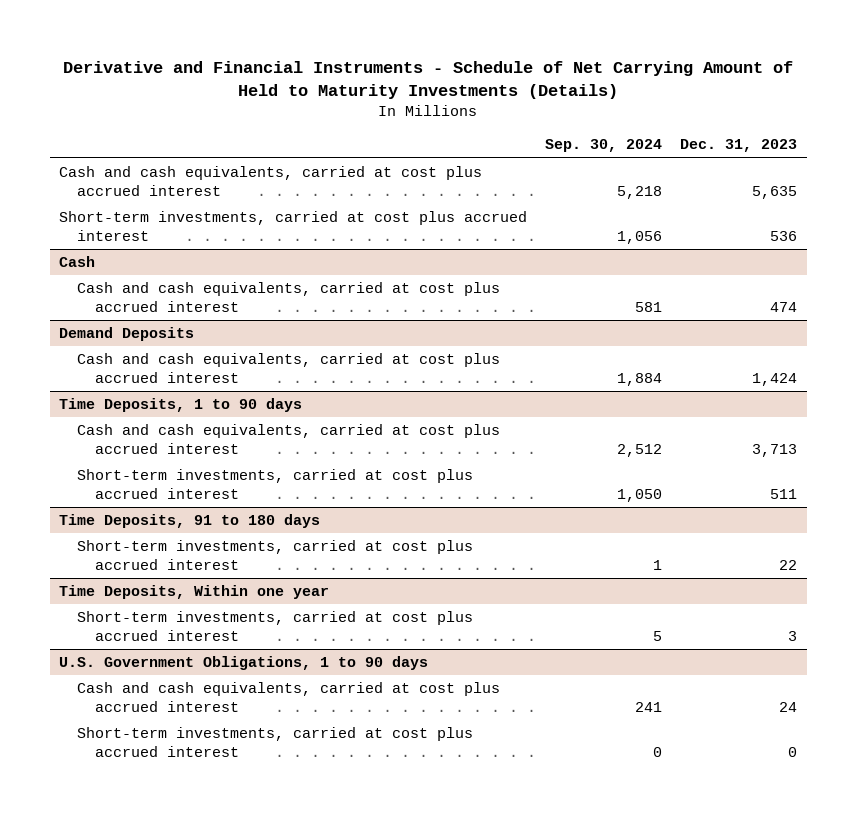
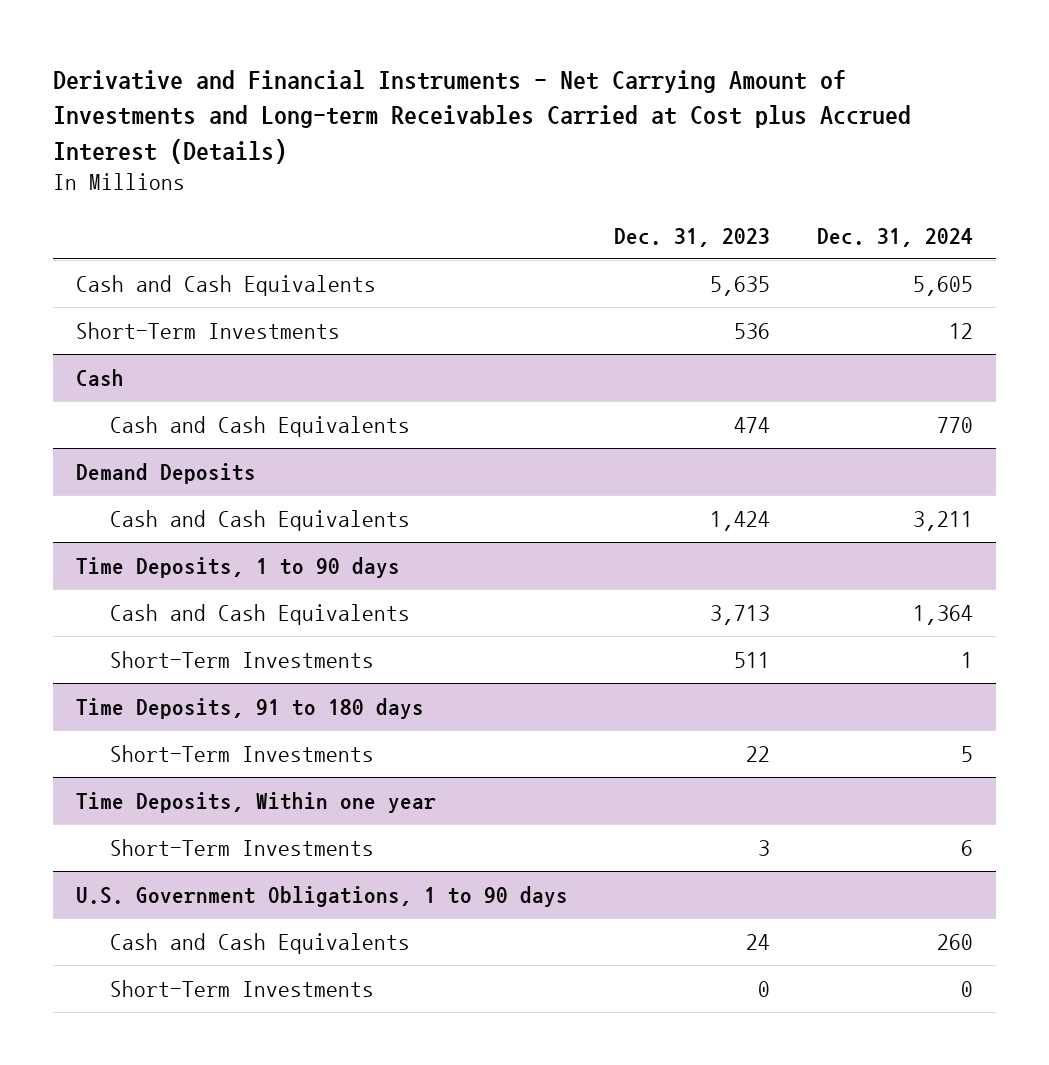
[63,61,794,100] Derivative and Financial Instruments - Schedule of Net Carrying Amount of Held to Maturity Investments (Details) -> [52,69,911,164] Derivative and Financial Instruments - Net Carrying Amount of Investments and Long-term Receivables Carried at Cost plus Accrued Interest (Details)
[545,139,663,153] Sep. 30, 2024 -> none
none -> [817,227,974,247] Dec. 31, 2024
[59,166,483,196] Cash and cash equivalents, carried at cost plus accrued interest -> [75,274,376,296] Cash and Cash Equivalents
[59,211,528,241] Short-term investments, carried at cost plus accrued interest -> [75,321,340,339] Short-Term Investments
[77,282,501,312] Cash and cash equivalents, carried at cost plus accrued interest -> [109,415,410,437] Cash and Cash Equivalents
[77,353,501,383] Cash and cash equivalents, carried at cost plus accrued interest -> [109,509,410,531] Cash and Cash Equivalents
[77,424,501,454] Cash and cash equivalents, carried at cost plus accrued interest -> [109,603,410,625] Cash and Cash Equivalents
[77,469,474,499] Short-term investments, carried at cost plus accrued interest -> [109,650,374,668] Short-Term Investments
[77,540,474,570] Short-term investments, carried at cost plus accrued interest -> none
none -> [109,744,374,762] Short-Term Investments
[77,611,474,641] Short-term investments, carried at cost plus accrued interest -> none
none -> [109,838,374,856] Short-Term Investments
[77,727,474,757] Short-term investments, carried at cost plus accrued interest -> none
[77,682,501,712] Cash and cash equivalents, carried at cost plus accrued interest -> [109,932,410,954] Cash and Cash Equivalents
none -> [109,979,374,997] Short-Term Investments

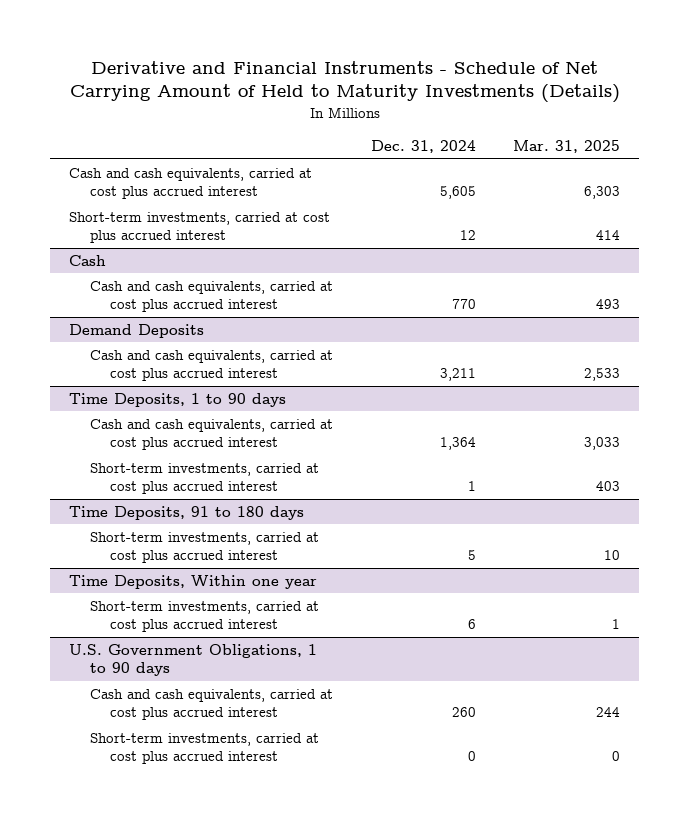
[52,69,911,164] Derivative and Financial Instruments - Net Carrying Amount of Investments and Long-term Receivables Carried at Cost plus Accrued Interest (Details) -> [69,60,620,104] Derivative and Financial Instruments - Schedule of Net Carrying Amount of Held to Maturity Investments (Details)
[614,227,771,247] Dec. 31, 2023 -> none
none -> [513,140,621,154] Mar. 31, 2025
[75,321,340,339] Short-Term Investments -> none
[75,274,376,296] Cash and Cash Equivalents -> [69,167,313,200] Cash and cash equivalents, carried at cost plus accrued interest
none -> [69,211,331,244] Short-term investments, carried at cost plus accrued interest
[109,415,410,437] Cash and Cash Equivalents -> [89,280,333,313] Cash and cash equivalents, carried at cost plus accrued interest
[109,509,410,531] Cash and Cash Equivalents -> [89,349,333,382] Cash and cash equivalents, carried at cost plus accrued interest
[109,650,374,668] Short-Term Investments -> none
[109,603,410,625] Cash and Cash Equivalents -> [89,418,333,451] Cash and cash equivalents, carried at cost plus accrued interest
none -> [89,462,319,495] Short-term investments, carried at cost plus accrued interest
[109,744,374,762] Short-Term Investments -> none
none -> [89,531,319,564] Short-term investments, carried at cost plus accrued interest
[109,838,374,856] Short-Term Investments -> none
none -> [89,600,319,633] Short-term investments, carried at cost plus accrued interest
[109,979,374,997] Short-Term Investments -> none
[109,932,410,954] Cash and Cash Equivalents -> [89,688,333,721] Cash and cash equivalents, carried at cost plus accrued interest
none -> [89,732,319,765] Short-term investments, carried at cost plus accrued interest

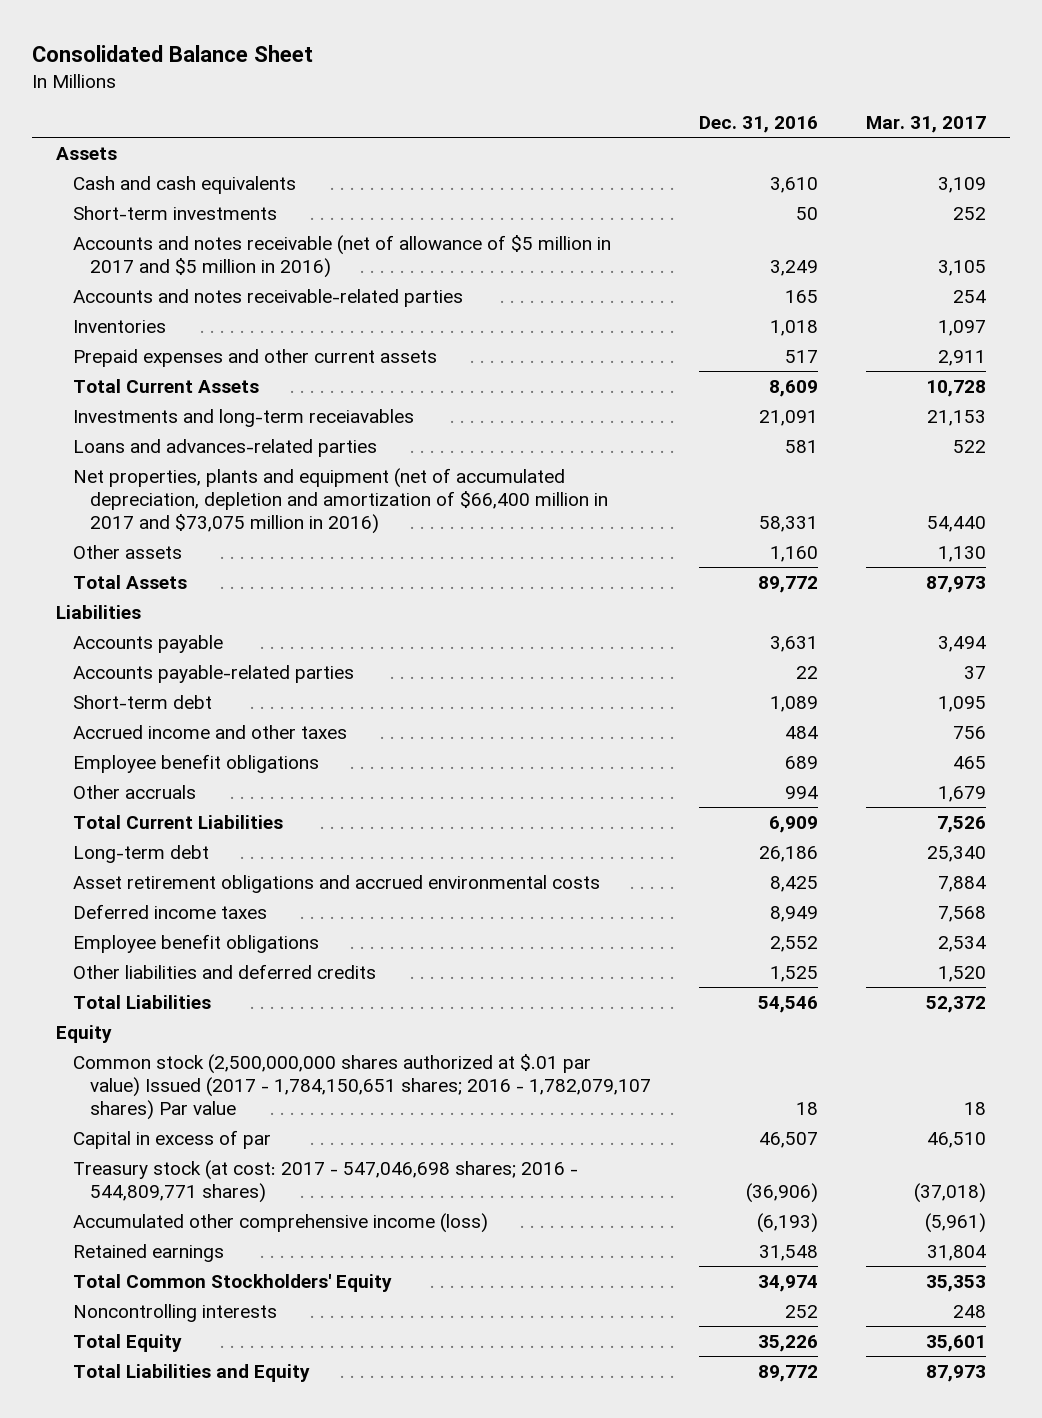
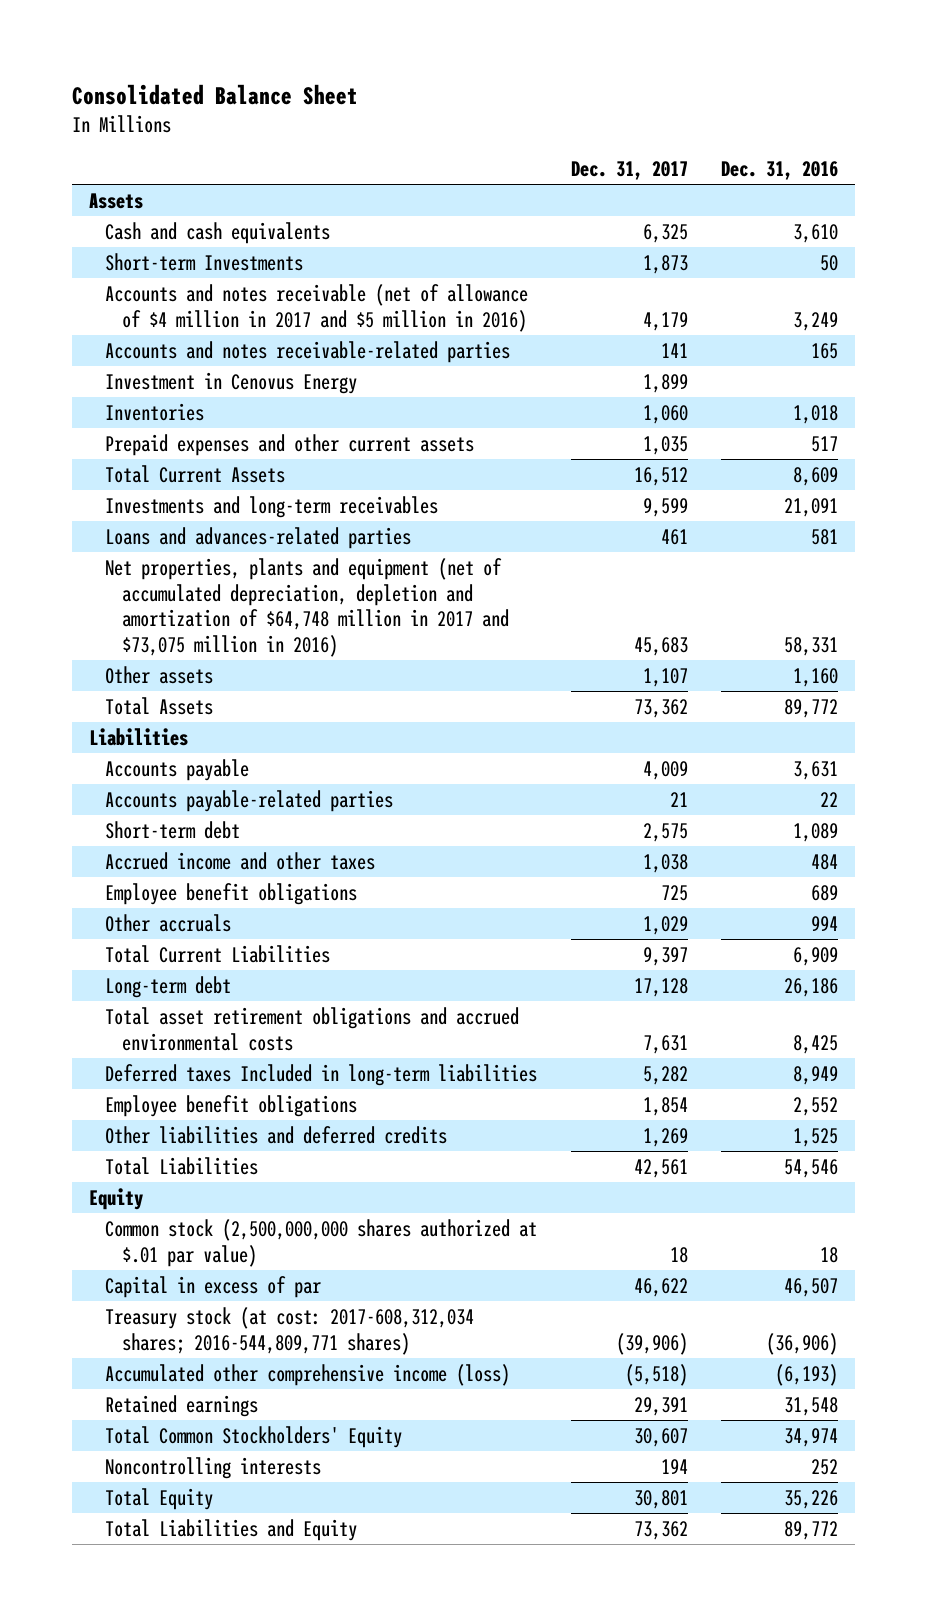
[866,115,987,133] Mar. 31, 2017 -> none
none -> [570,161,688,181] Dec. 31, 2017
[73,205,278,220] Short-term investments -> [105,252,304,271] Short-term Investments
[73,234,612,278] Accounts and notes receivable (net of allowance of $5 million in 2017 and $5 million in 2016) -> [105,283,529,332] Accounts and notes receivable (net of allowance of $4 million in 2017 and $5 million in 2016)
none -> [105,371,358,394] Investment in Cenovus Energy
[73,408,415,427] Investments and long-term receiavables -> [105,495,439,518] Investments and long-term receivables
[73,467,608,534] Net properties, plants and equipment (net of accumulated depreciation, depletion and amortization of $66,400 million in 2017 and $73,075 million in 2016) -> [105,557,509,657] Net properties, plants and equipment (net of accumulated depreciation, depletion and amortization of $64,748 million in 2017 and $73,075 million in 2016)
[73,874,601,893] Asset retirement obligations and accrued environmental costs -> [105,1006,520,1051] Total asset retirement obligations and accrued environmental costs
[73,903,268,919] Deferred income taxes -> [105,1063,538,1086] Deferred taxes Included in long-term liabilities
[73,1053,651,1120] Common stock (2,500,000,000 shares authorized at $.01 par value) Issued (2017 - 1,784,150,651 shares; 2016 - 1,782,079,107 shares) Par value -> [105,1218,538,1267] Common stock (2,500,000,000 shares authorized at $.01 par value)
[73,1159,579,1203] Treasury stock (at cost: 2017 - 547,046,698 shares; 2016 - 544,809,771 shares) -> [105,1306,475,1355] Treasury stock (at cost: 2017-608,312,034 shares; 2016-544,809,771 shares)

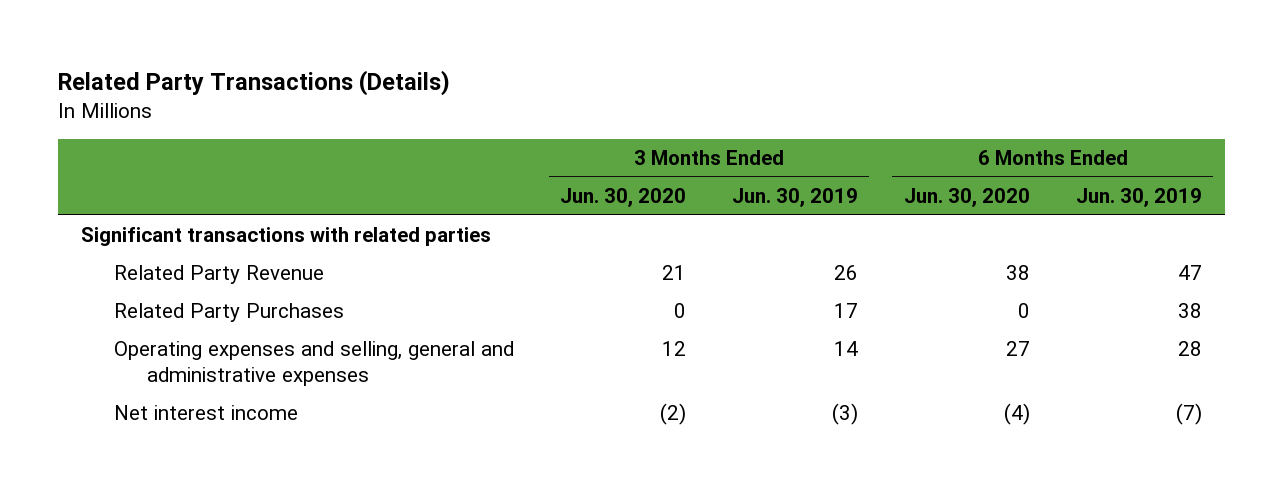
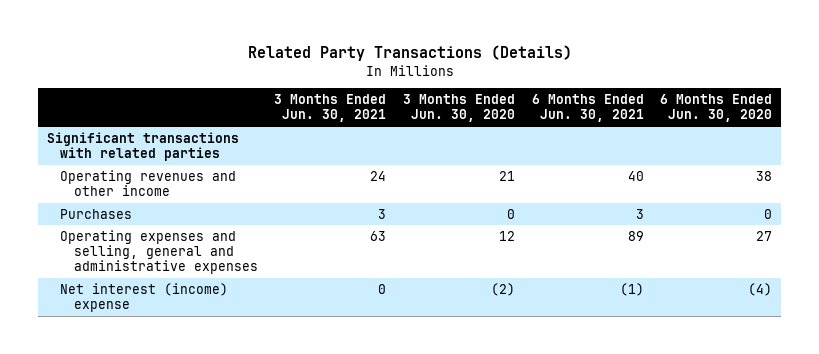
[731,188,858,208] Jun. 30, 2019 -> none
[1075,188,1202,208] Jun. 30, 2019 -> none
none -> [274,94,387,123] 3 Months Ended Jun. 30, 2021
none -> [531,94,644,123] 6 Months Ended Jun. 30, 2021
[114,265,325,285] Related Party Revenue -> [60,169,237,197] Operating revenues and other income
[114,303,345,323] Related Party Purchases -> [60,208,133,219] Purchases
[114,405,299,421] Net interest income -> [60,282,229,313] Net interest (income) expense

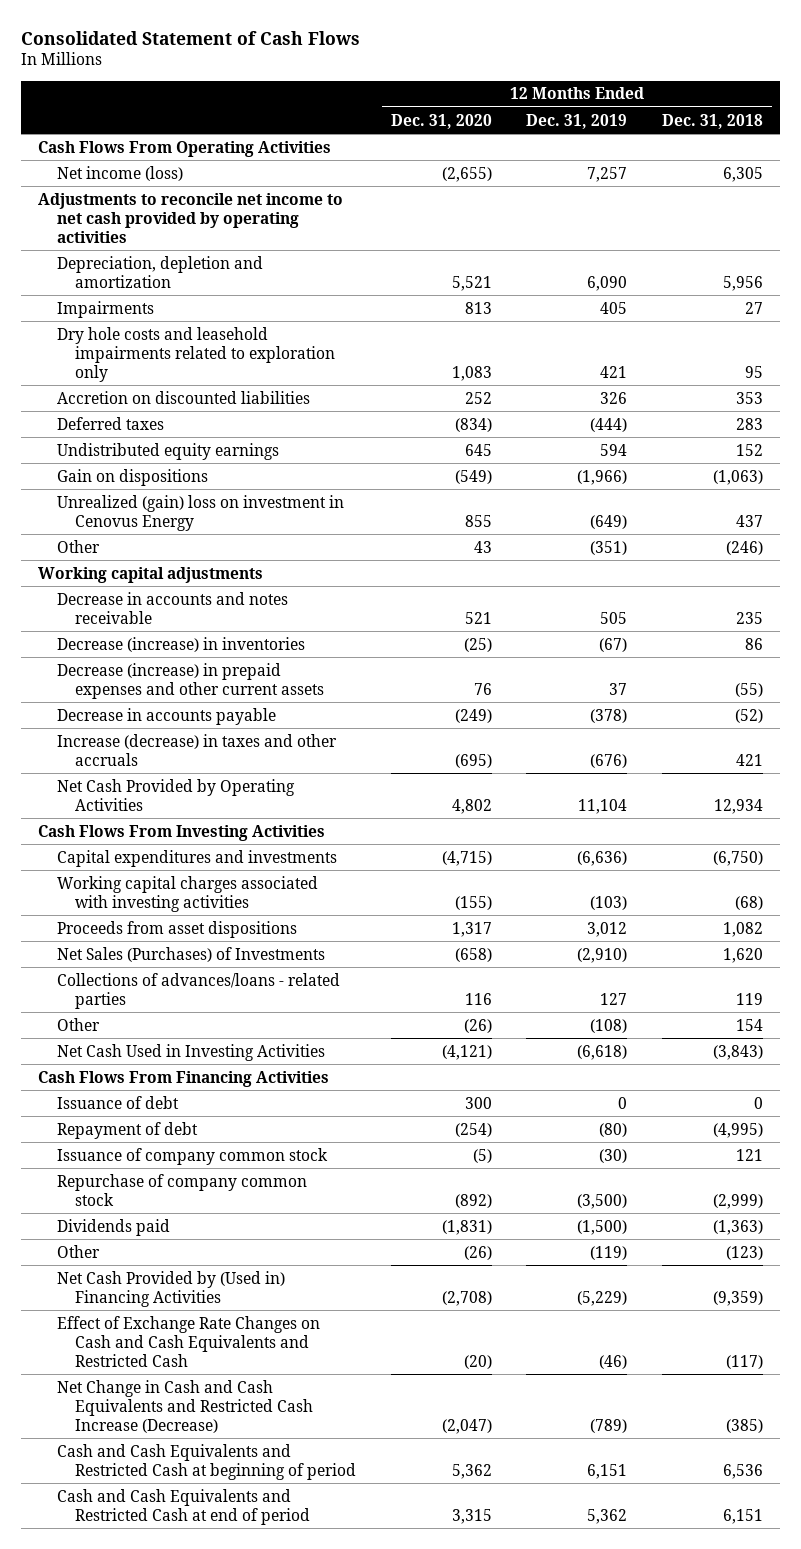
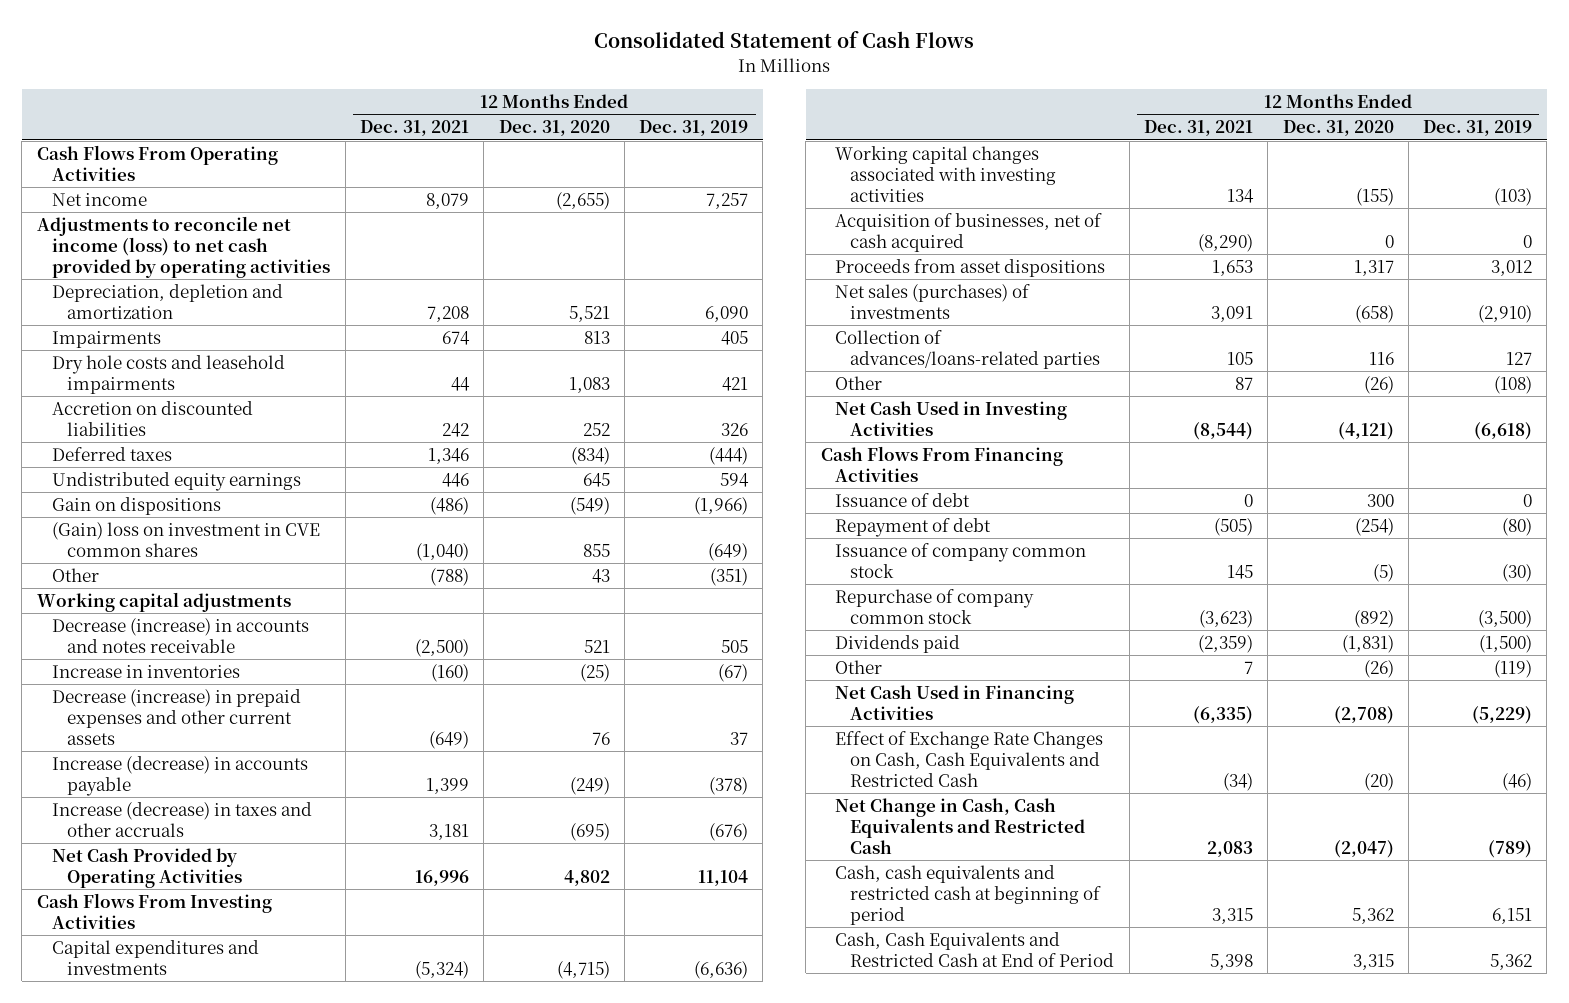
[661,113,763,129] Dec. 31, 2018 -> none
none -> [360,120,470,137] Dec. 31, 2021
[56,165,183,181] Net income (loss) -> [51,193,147,207] Net income
[38,192,344,243] Adjustments to reconcile net income to net cash provided by operating activities -> [36,216,330,278] Adjustments to reconcile net income (loss) to net cash provided by operating activities
[56,326,336,382] Dry hole costs and leasehold impairments related to exploration only -> [51,355,285,394] Dry hole costs and leasehold impairments
[56,494,344,531] Unrealized (gain) loss on investment in Cenovus Energy -> [51,522,320,557] (Gain) loss on investment in CVE common shares
[56,591,288,624] Decrease in accounts and notes receivable -> [51,618,309,653] Decrease (increase) in accounts and notes receivable
[56,636,305,652] Decrease (increase) in inventories -> [51,665,240,679] Increase in inventories
[56,707,276,725] Decrease in accounts payable -> [51,756,308,796] Increase (decrease) in accounts payable
[56,875,318,912] Working capital charges associated with investing activities -> [835,146,1057,202] Working capital changes associated with investing activities
none -> [835,213,1103,252] Acquisition of businesses, net of cash acquired
[56,946,325,962] Net Sales (Purchases) of Investments -> [835,284,1031,319] Net sales (purchases) of investments
[56,972,340,1009] Collections of advances/loans - related parties -> [835,330,1101,369] Collection of advances/loans-related parties
[56,1270,285,1307] Net Cash Provided by (Used in) Financing Activities -> [835,685,1075,720] Net Cash Used in Financing Activities
[56,1315,320,1367] Effect of Exchange Rate Changes on Cash and Cash Equivalents and Restricted Cash -> [835,731,1104,787] Effect of Exchange Rate Changes on Cash, Cash Equivalents and Restricted Cash
[56,1379,314,1433] Net Change in Cash and Cash Equivalents and Restricted Cash Increase (Decrease) -> [835,798,1086,854] Net Change in Cash, Cash Equivalents and Restricted Cash
[56,1443,357,1480] Cash and Cash Equivalents and Restricted Cash at beginning of period -> [835,865,1102,925] Cash, cash equivalents and restricted cash at beginning of period
[56,1488,311,1525] Cash and Cash Equivalents and Restricted Cash at end of period -> [835,932,1115,967] Cash, Cash Equivalents and Restricted Cash at End of Period

